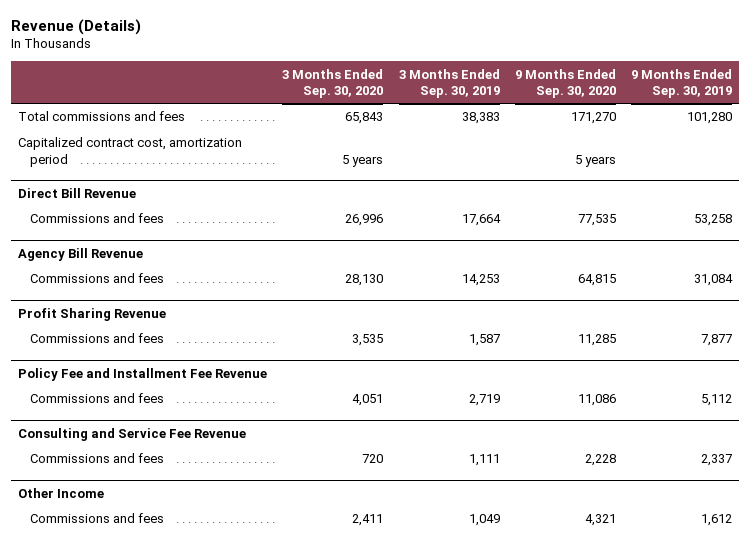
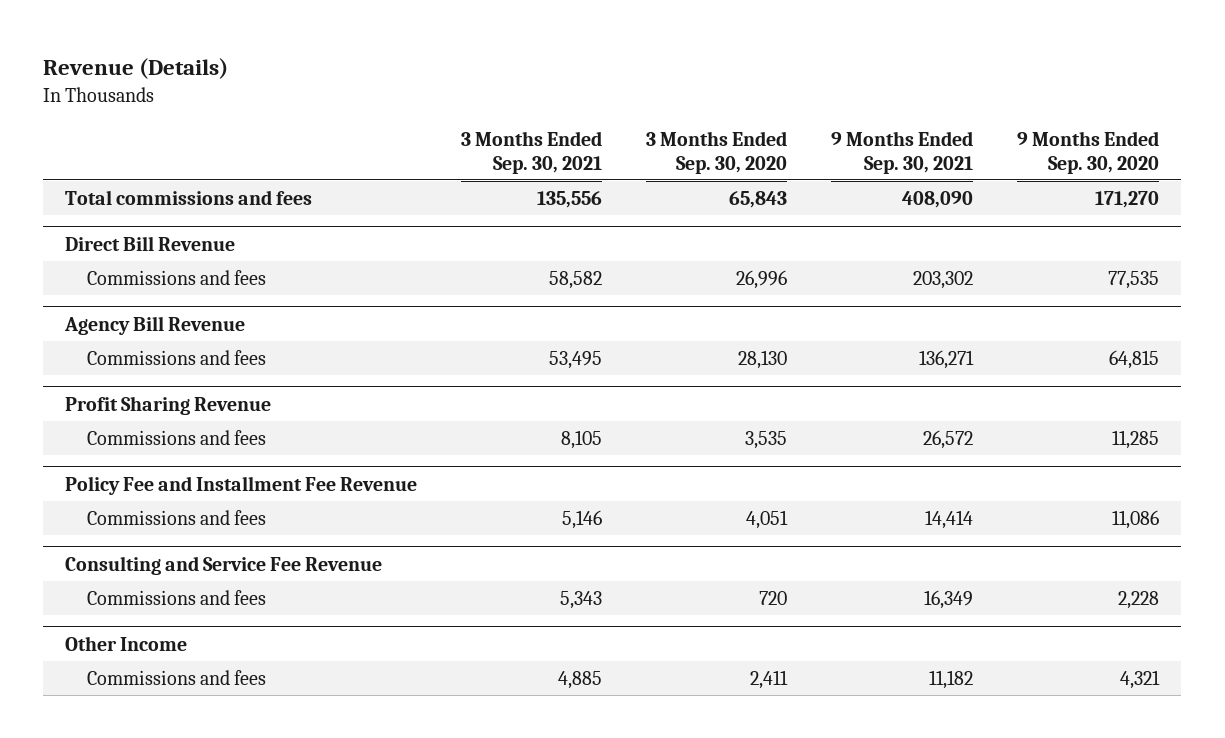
[398,68,500,99] 3 Months Ended Sep. 30, 2019 -> none
[630,68,732,99] 9 Months Ended Sep. 30, 2019 -> none
none -> [461,130,603,174] 3 Months Ended Sep. 30, 2021
none -> [831,130,974,174] 9 Months Ended Sep. 30, 2021
[18,137,243,167] Capitalized contract cost, amortization period -> none

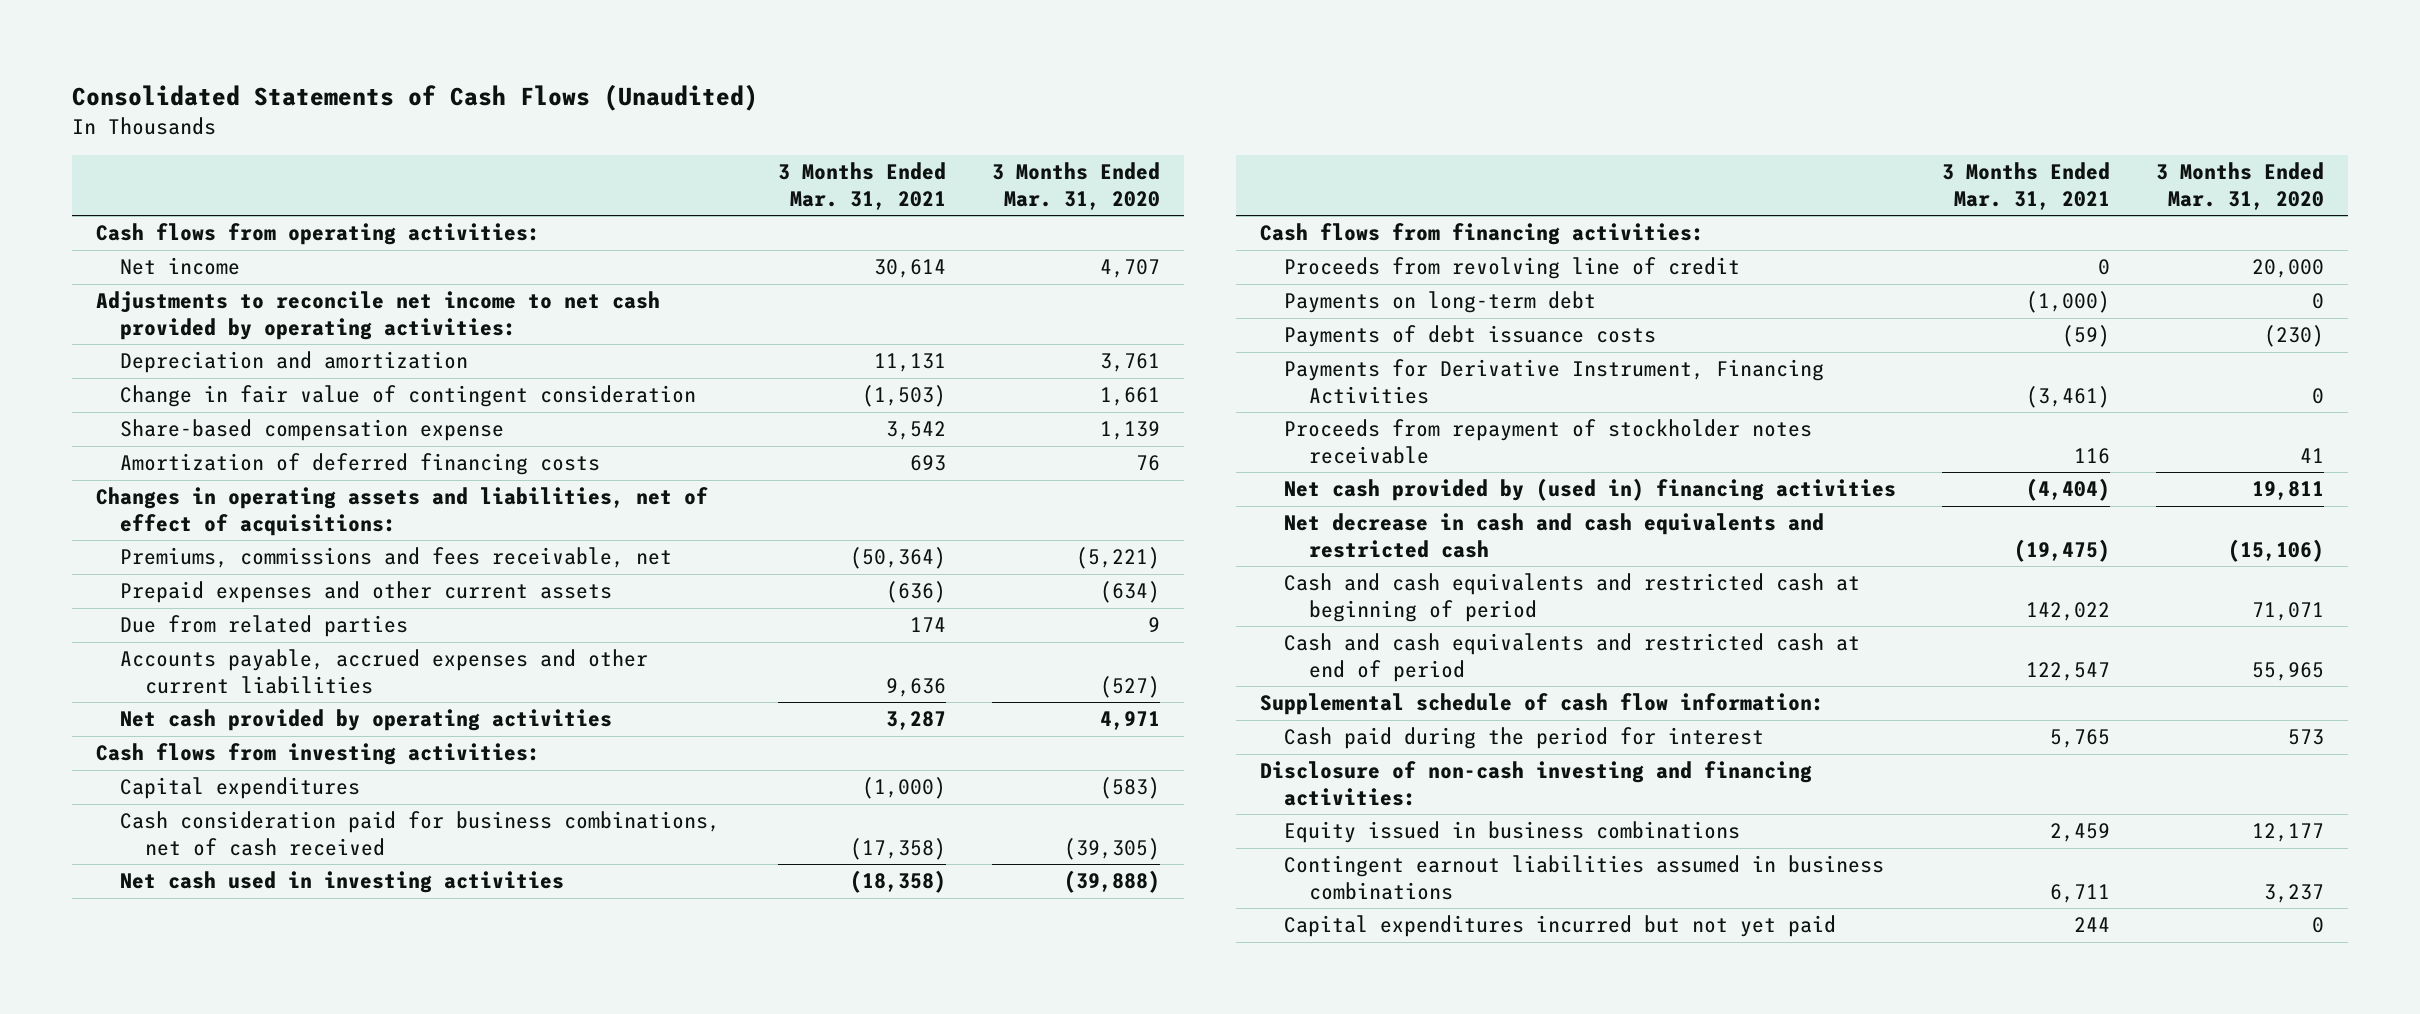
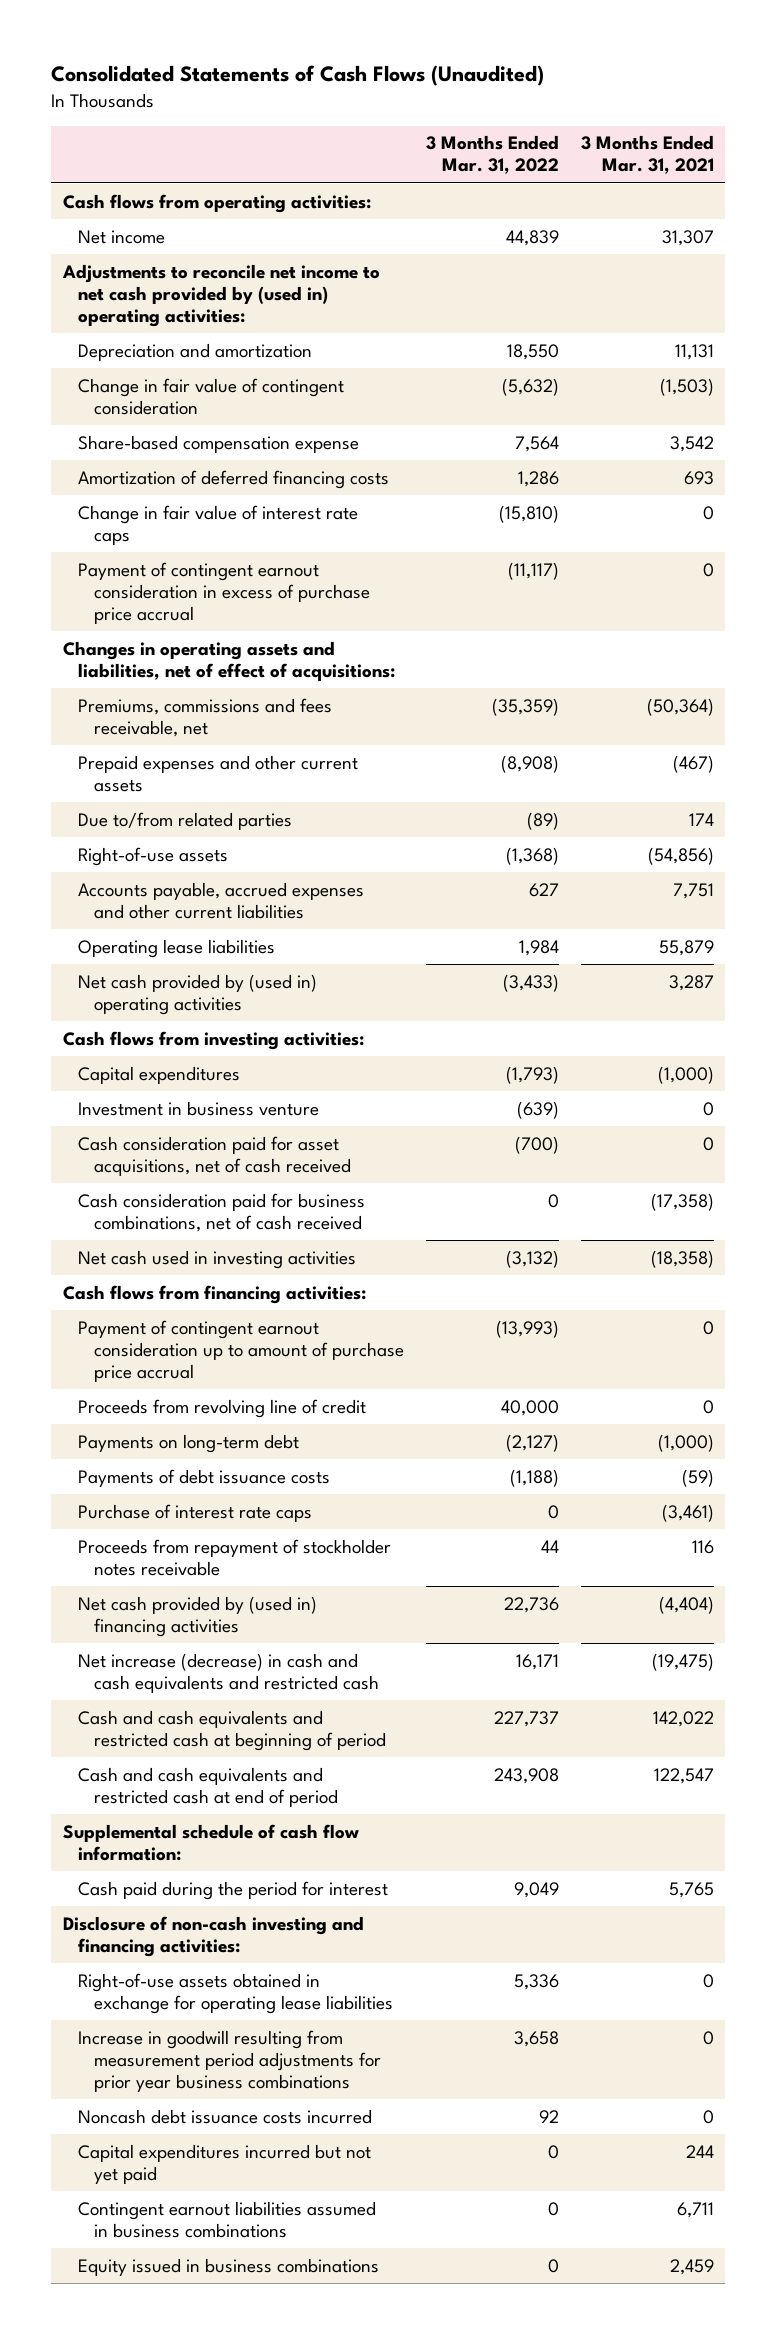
[992,162,1161,210] 3 Months Ended Mar. 31, 2020 -> none
none -> [425,135,559,175] 3 Months Ended Mar. 31, 2022
[874,259,947,279] 30,614 -> [662,229,715,246] 31,307
[95,291,660,340] Adjustments to reconcile net income to net cash provided by operating activities: -> [61,263,380,327] Adjustments to reconcile net income to net cash provided by (used in) operating activities:
none -> [78,504,359,545] Change in fair value of interest rate caps
none -> [78,561,370,624] Payment of contingent earnout consideration in excess of purchase price accrual
[886,581,947,604] (636) -> [673,754,715,773] (467)
[120,615,409,638] Due from related parties -> [78,811,293,830] Due to/from related parties
none -> [78,846,229,866] Right-of-use assets
[886,677,947,697] 9,636 -> [673,882,715,899] 7,751
none -> [78,938,276,958] Operating lease liabilities
[120,709,613,732] Net cash provided by operating activities -> [78,973,318,1015] Net cash provided by (used in) operating activities
none -> [78,1100,320,1116] Investment in business venture
none -> [78,1135,351,1176] Cash consideration paid for asset acquisitions, net of cash received
none -> [78,1319,404,1382] Payment of contingent earnout consideration up to amount of purchase price accrual
[1284,359,1825,404] Payments for Derivative Instrument, Financing Activities -> [78,1503,313,1522] Purchase of interest rate caps
[1284,513,1825,558] Net decrease in cash and cash equivalents and restricted cash -> [78,1652,379,1693] Net increase (decrease) in cash and cash equivalents and restricted cash
none -> [78,1972,393,2014] Right-of-use assets obtained in exchange for operating lease liabilities
none -> [78,2029,381,2092] Increase in goodwill resulting from measurement period adjustments for prior year business combinations
none -> [78,2108,373,2124] Noncash debt issuance costs incurred
[1284,855,1885,900] Contingent earnout liabilities assumed in business combinations -> [78,2200,377,2238] Contingent earnout liabilities assumed in business combinations
[1284,821,1741,844] Equity issued in business combinations -> [78,2257,380,2276] Equity issued in business combinations

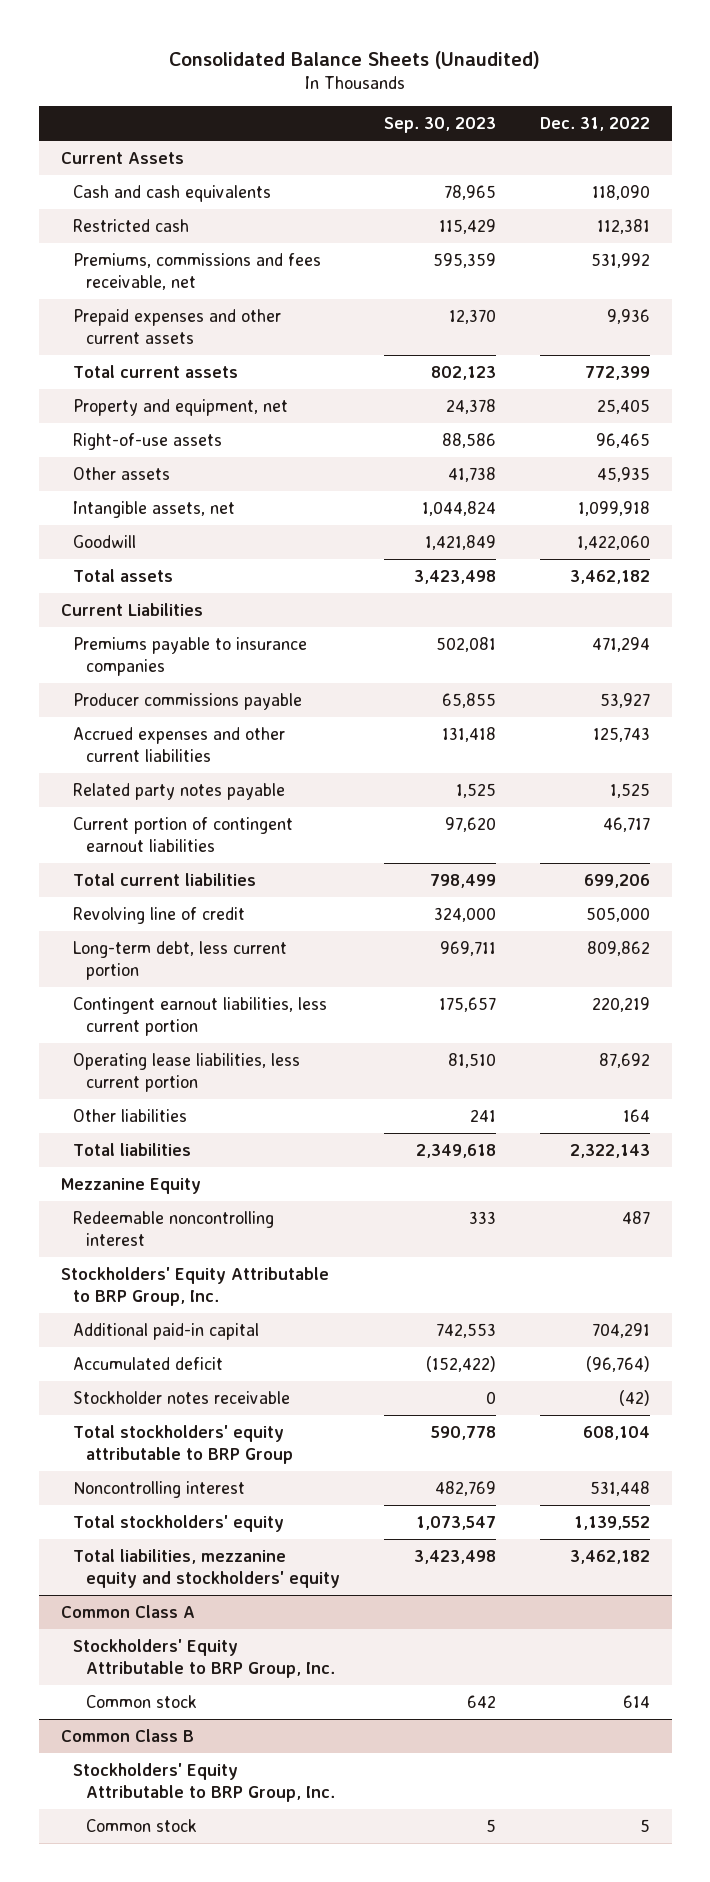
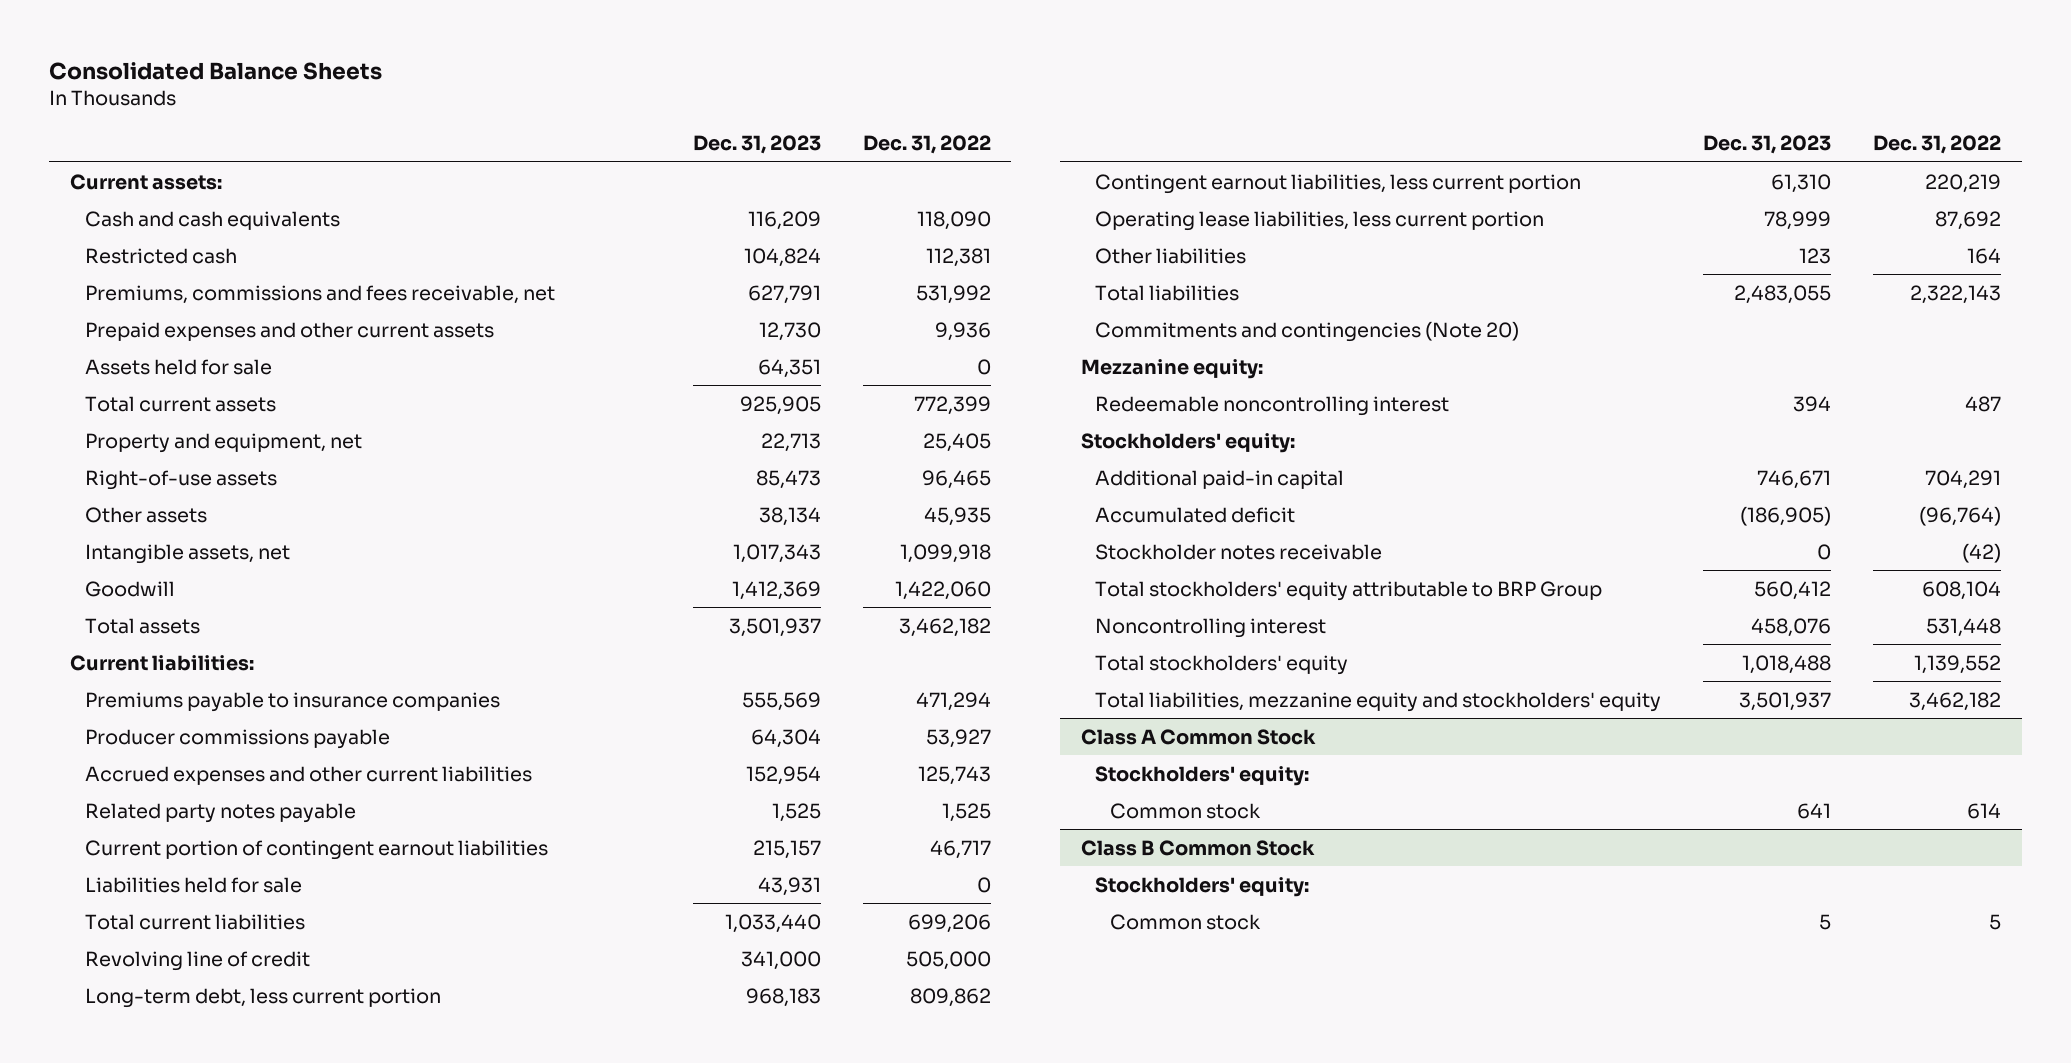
[169,50,541,69] Consolidated Balance Sheets (Unaudited) -> [49,62,383,81] Consolidated Balance Sheets
[383,117,496,134] Sep. 30, 2023 -> none
none -> [692,135,821,155] Dec. 31, 2023
[60,151,184,164] Current Assets -> [70,173,223,190] Current assets:
none -> [85,358,273,375] Assets held for sale
[60,602,203,616] Current Liabilities -> [70,654,255,671] Current liabilities:
none -> [85,876,303,893] Liabilities held for sale
none -> [1095,320,1520,342] Commitments and contingencies (Note 20)
[60,1177,201,1194] Mezzanine Equity -> [1080,358,1263,379] Mezzanine equity:
[60,1266,329,1307] Stockholders' Equity Attributable to BRP Group, Inc. -> [1080,432,1295,453] Stockholders' equity:
[60,1604,195,1618] Common Class A -> [1080,728,1316,745] Class A Common Stock
[73,1638,335,1679] Stockholders' Equity Attributable to BRP Group, Inc. -> [1095,765,1310,786] Stockholders' equity:
[60,1728,194,1742] Common Class B -> [1080,839,1315,856] Class B Common Stock
[73,1762,335,1803] Stockholders' Equity Attributable to BRP Group, Inc. -> [1095,876,1310,897] Stockholders' equity:

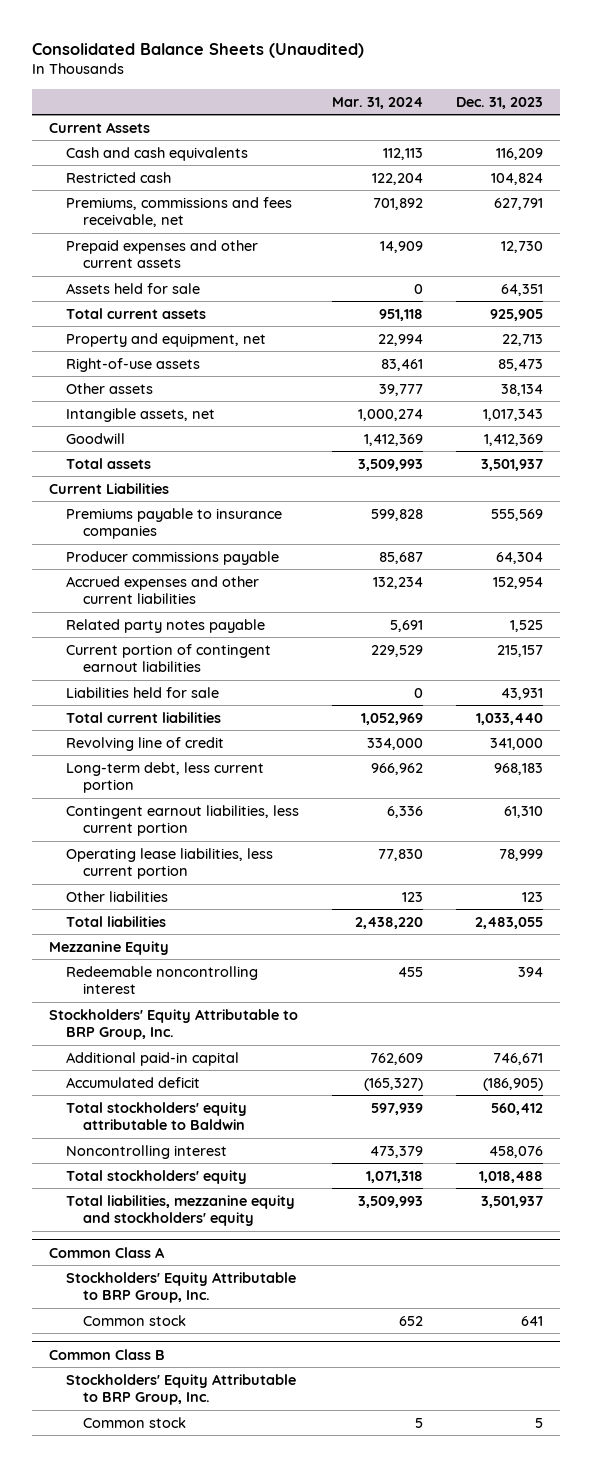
[49,62,383,81] Consolidated Balance Sheets -> [32,42,365,58] Consolidated Balance Sheets (Unaudited)
[862,135,991,155] Dec. 31, 2022 -> none
none -> [332,96,424,109] Mar. 31, 2024
[70,173,223,190] Current assets: -> [48,121,150,133] Current Assets
[70,654,255,671] Current liabilities: -> [48,482,169,494] Current Liabilities
[1095,320,1520,342] Commitments and contingencies (Note 20) -> none
[1080,358,1263,379] Mezzanine equity: -> [48,940,169,955] Mezzanine Equity
[1080,432,1295,453] Stockholders' equity: -> [48,1008,298,1041] Stockholders' Equity Attributable to BRP Group, Inc.
[1095,543,1383,560] Stockholder notes receivable -> none
[1095,580,1603,601] Total stockholders' equity attributable to BRP Group -> [65,1101,247,1131] Total stockholders' equity attributable to Baldwin
[1080,728,1316,745] Class A Common Stock -> [48,1246,165,1258] Common Class A
[1095,765,1310,786] Stockholders' equity: -> [65,1271,296,1304] Stockholders' Equity Attributable to BRP Group, Inc.
[1080,839,1315,856] Class B Common Stock -> [48,1348,165,1360] Common Class B
[1095,876,1310,897] Stockholders' equity: -> [65,1373,296,1406] Stockholders' Equity Attributable to BRP Group, Inc.

